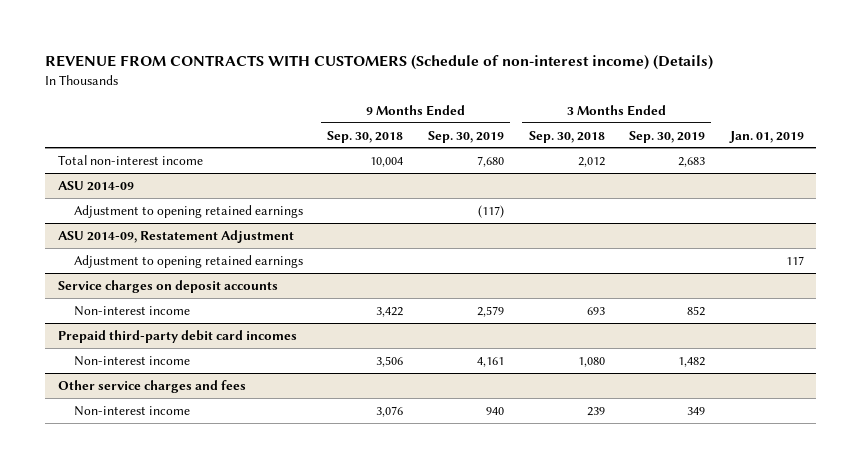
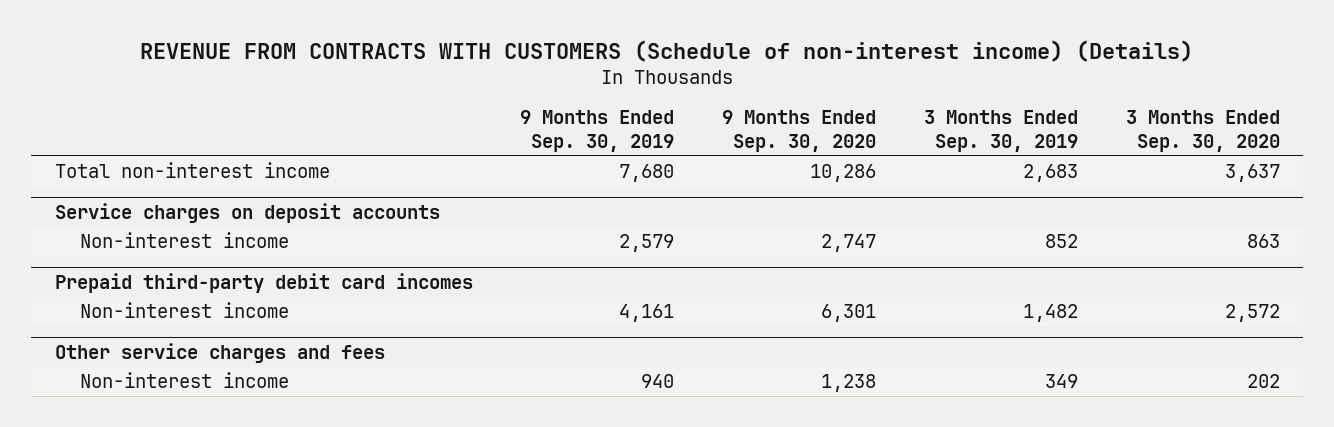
[327,130,404,143] Sep. 30, 2018 -> none
[528,130,605,143] Sep. 30, 2018 -> none
[728,130,804,143] Jan. 01, 2019 -> none
none -> [722,110,877,152] 9 Months Ended Sep. 30, 2020
none -> [1125,110,1280,152] 3 Months Ended Sep. 30, 2020
[57,180,134,191] ASU 2014-09 -> none
[73,204,303,218] Adjustment to opening retained earnings -> none
[57,229,294,243] ASU 2014-09, Restatement Adjustment -> none
[73,254,303,268] Adjustment to opening retained earnings -> none

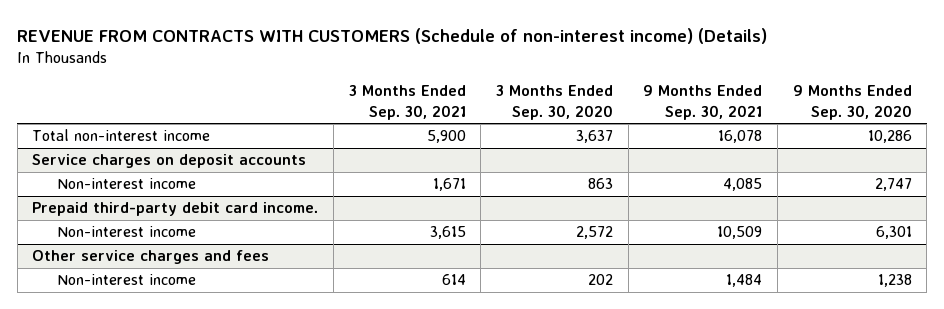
[520,110,675,152] 9 Months Ended Sep. 30, 2019 -> none
[923,110,1078,152] 3 Months Ended Sep. 30, 2019 -> none
none -> [348,85,466,120] 3 Months Ended Sep. 30, 2021
none -> [643,85,763,120] 9 Months Ended Sep. 30, 2021
[54,273,473,294] Prepaid third-party debit card incomes -> [32,202,319,217] Prepaid third-party debit card income.

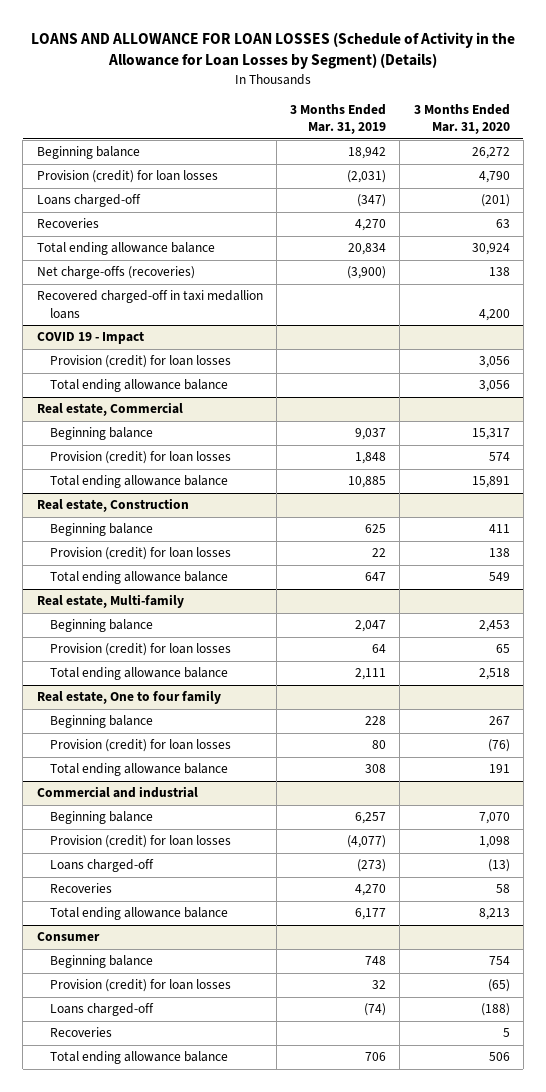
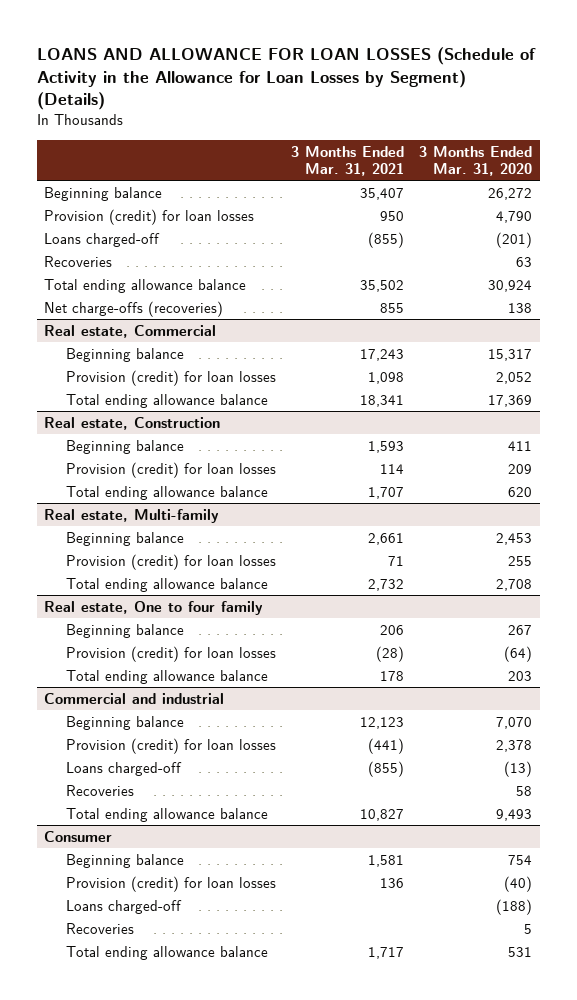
[290,103,387,135] 3 Months Ended Mar. 31, 2019 -> none
none -> [290,145,404,177] 3 Months Ended Mar. 31, 2021
[36,290,263,320] Recovered charged-off in taxi medallion loans -> none
[36,331,144,345] COVID 19 - Impact -> none
[49,355,231,369] Provision (credit) for loan losses -> none
[49,379,228,393] Total ending allowance balance -> none
[488,452,510,462] 574 -> [496,371,533,384] 2,052
[471,476,510,489] 15,891 -> [488,394,533,407] 17,369
[488,548,510,558] 138 -> [508,463,533,474] 209
[488,572,510,582] 549 -> [508,486,533,497] 620
[495,644,510,654] 65 -> [508,555,533,566] 255
[478,668,510,681] 2,518 -> [496,578,533,591] 2,708
[487,739,510,753] (76) -> [504,645,533,662] (64)
[488,764,510,774] 191 -> [508,670,533,681] 203
[478,836,510,849] 1,098 -> [496,739,533,752] 2,378
[478,908,510,921] 8,213 -> [496,808,533,821] 9,493
[487,979,510,993] (65) -> [504,875,533,892] (40)
[488,1052,510,1062] 506 -> [508,946,533,957] 531

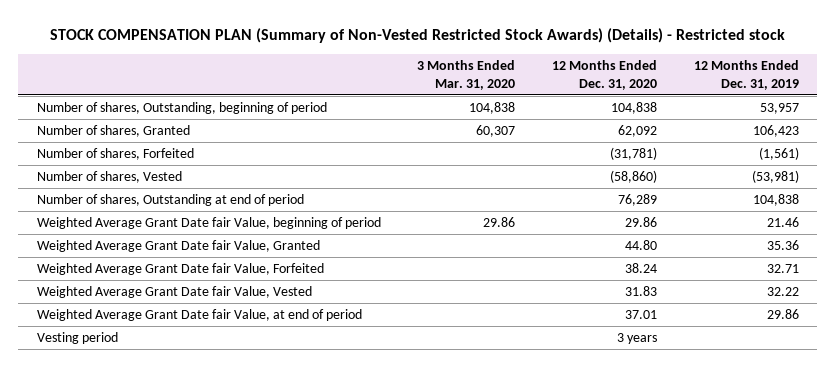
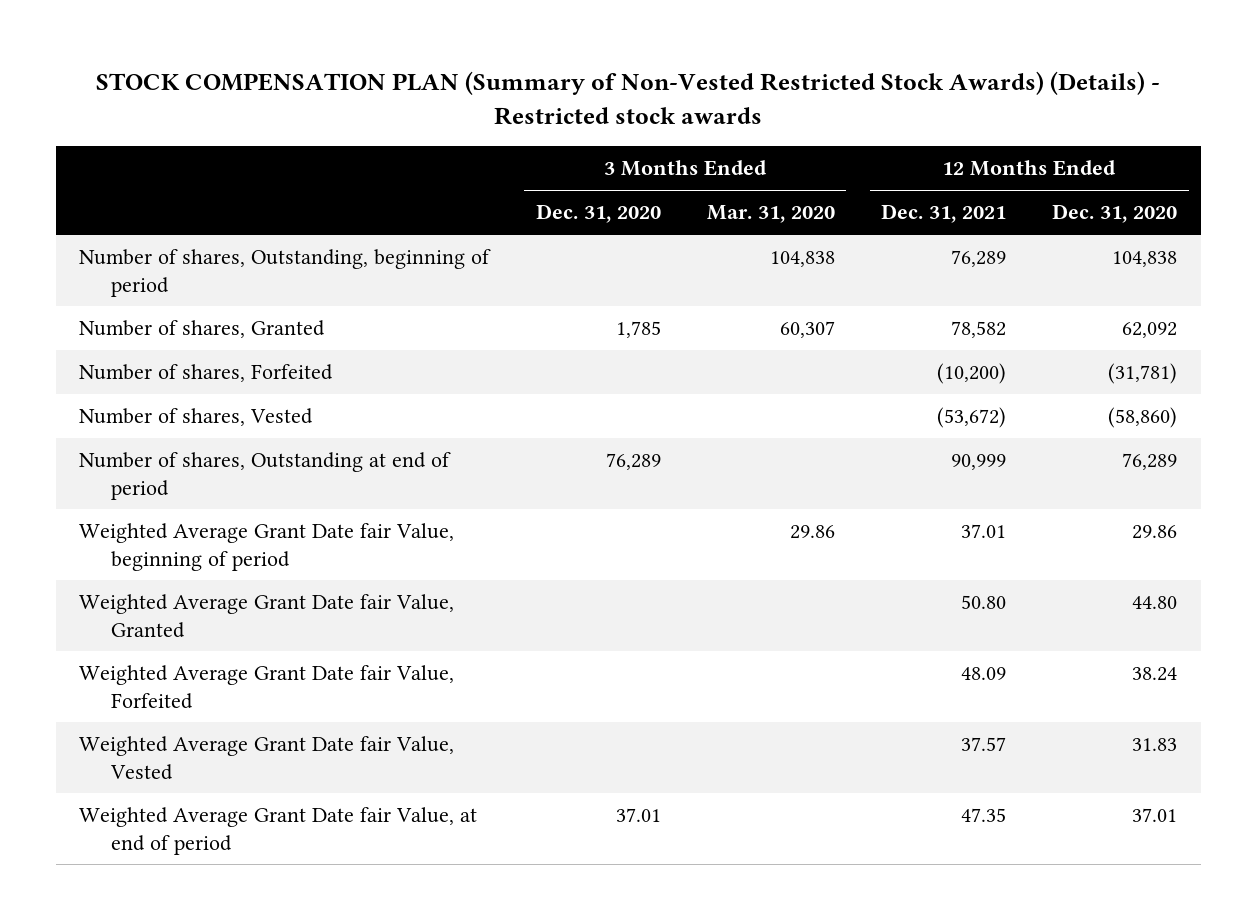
[49,27,785,43] STOCK COMPENSATION PLAN (Summary of Non-Vested Restricted Stock Awards) (Details) - Restricted stock -> [96,71,1161,126] STOCK COMPENSATION PLAN (Summary of Non-Vested Restricted Stock Awards) (Details) - Restricted stock awards
[693,60,799,90] 12 Months Ended Dec. 31, 2019 -> none
none -> [535,204,661,224] Dec. 31, 2020
none -> [881,204,1007,224] Dec. 31, 2021
[36,332,118,345] Vesting period -> none

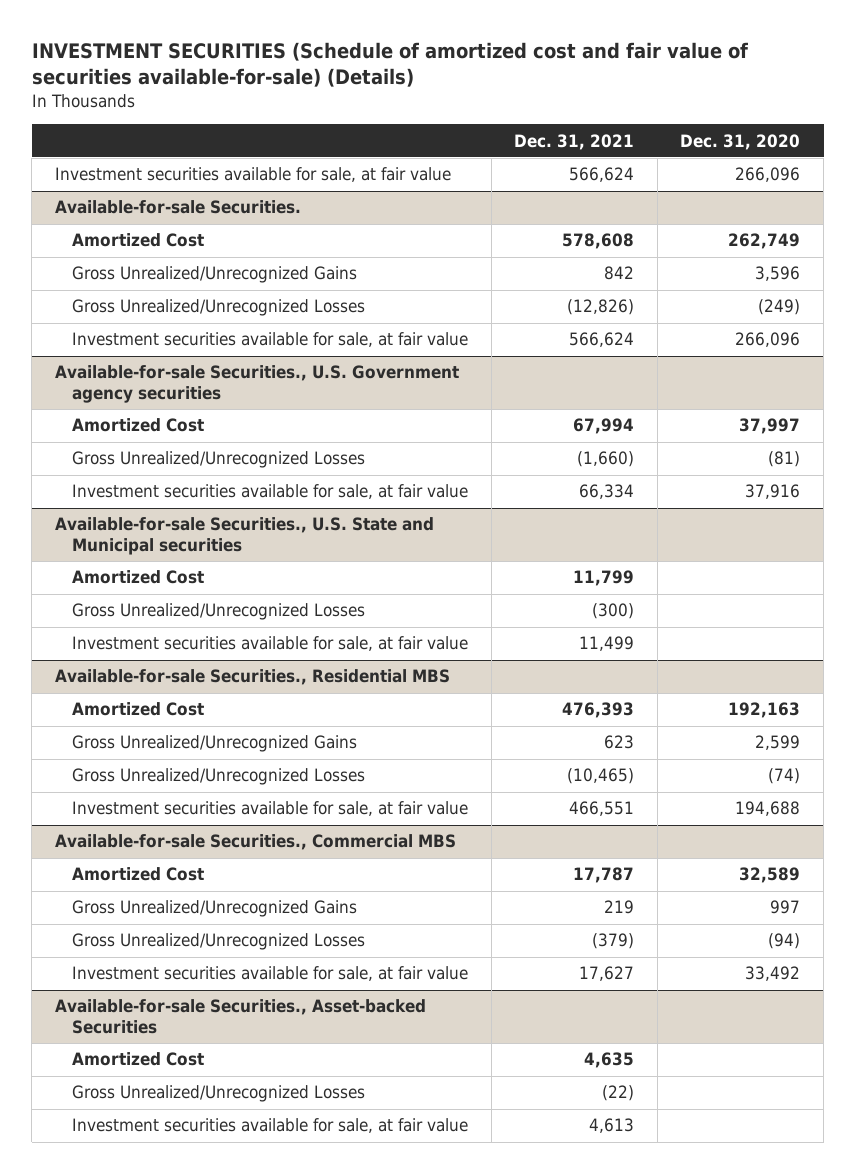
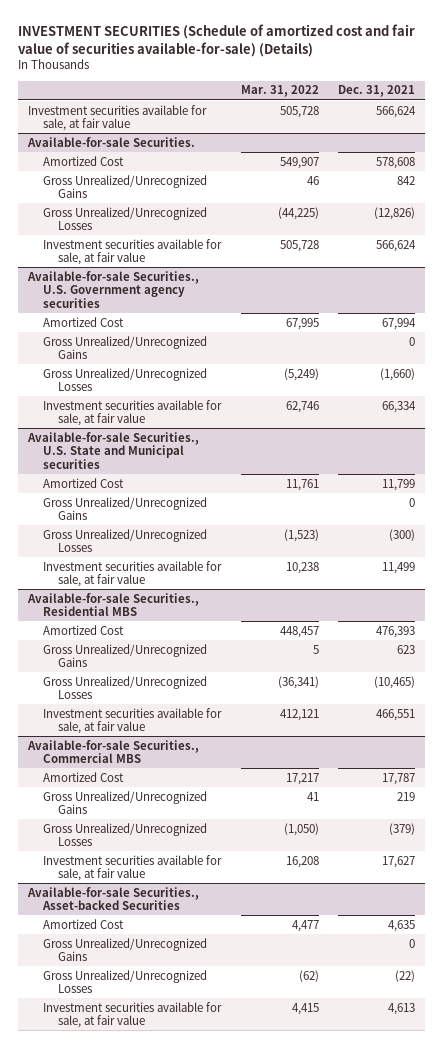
[680,133,801,150] Dec. 31, 2020 -> none
none -> [240,85,319,98] Mar. 31, 2022
none -> [42,335,207,360] Gross Unrealized/Unrecognized Gains
none -> [42,496,207,521] Gross Unrealized/Unrecognized Gains
none -> [42,937,207,962] Gross Unrealized/Unrecognized Gains

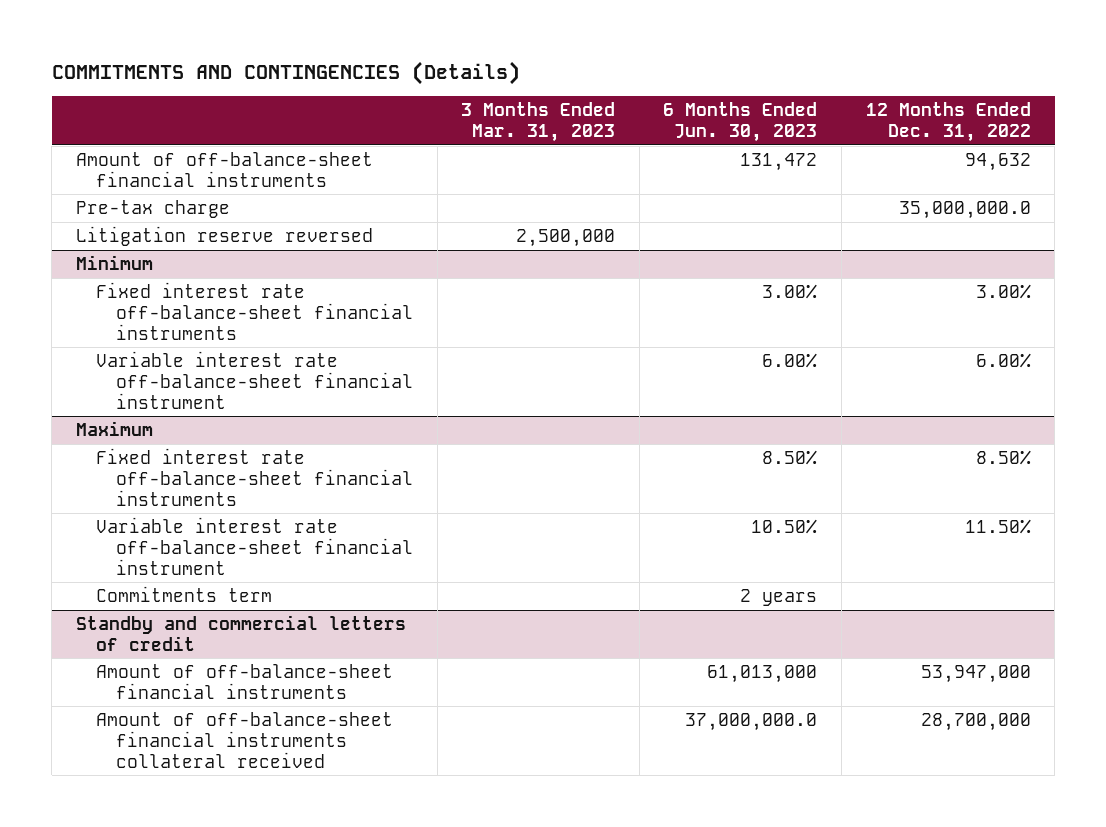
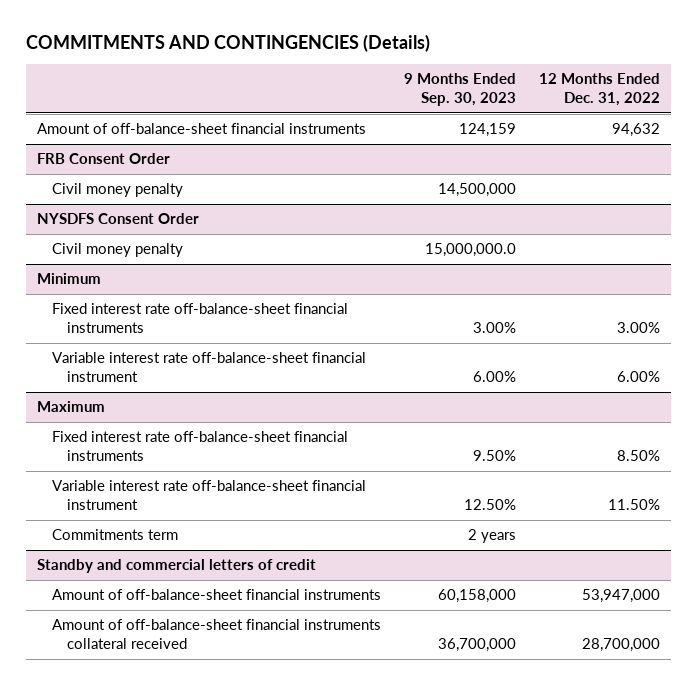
[461,102,616,142] 3 Months Ended Mar. 31, 2023 -> none
[663,102,818,142] 6 Months Ended Jun. 30, 2023 -> none
none -> [404,73,517,107] 9 Months Ended Sep. 30, 2023
[75,199,230,218] Pre-tax charge -> none
[75,225,373,246] Litigation reserve reversed -> none
none -> [37,153,171,165] FRB Consent Order
none -> [52,183,184,198] Civil money penalty
none -> [37,213,200,225] NYSDFS Consent Order
none -> [52,243,184,258] Civil money penalty

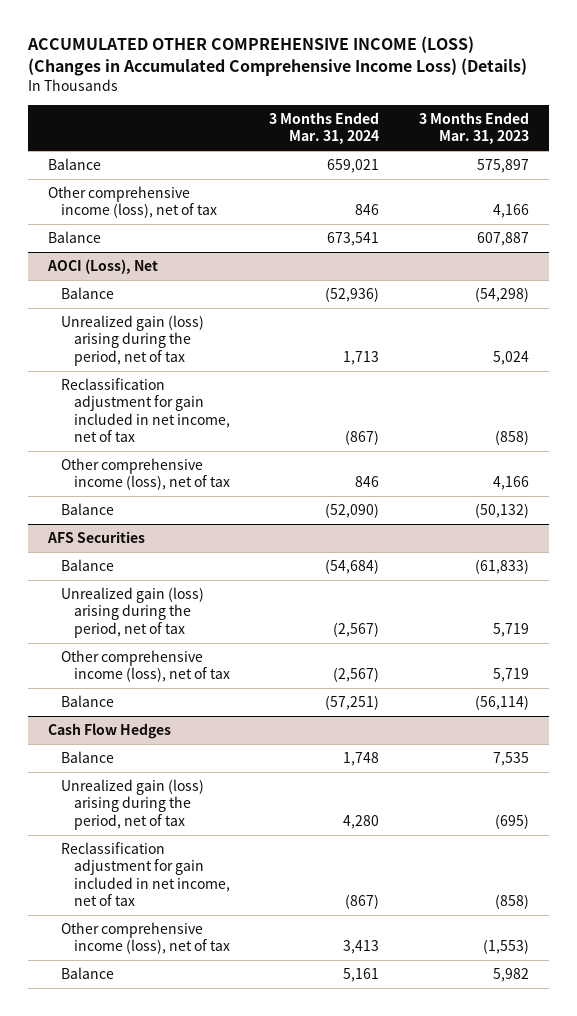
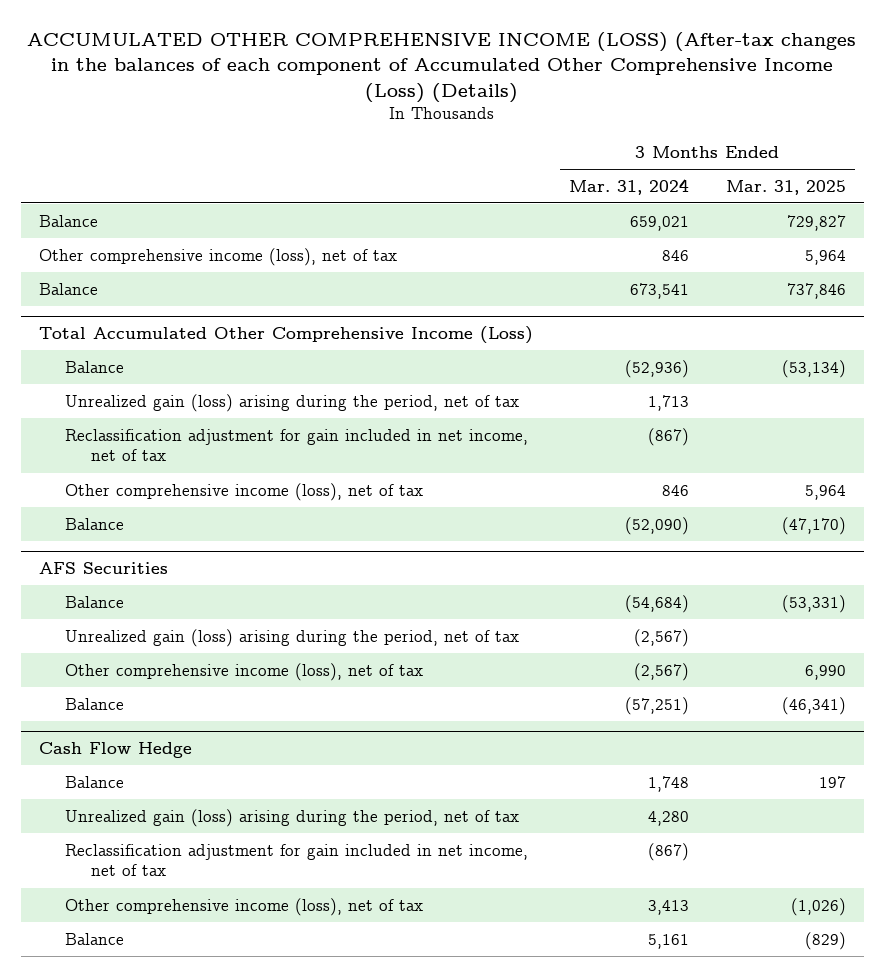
[27,35,528,76] ACCUMULATED OTHER COMPREHENSIVE INCOME (LOSS) (Changes in Accumulated Comprehensive Income Loss) (Details) -> [27,32,857,103] ACCUMULATED OTHER COMPREHENSIVE INCOME (LOSS) (After-tax changes in the balances of each component of Accumulated Other Comprehensive Income (Loss) (Details)
[419,111,530,145] 3 Months Ended Mar. 31, 2023 -> none
none -> [725,179,846,195] Mar. 31, 2025
[46,259,158,275] AOCI (Loss), Net -> [38,325,533,344] Total Accumulated Other Comprehensive Income (Loss)
[47,723,171,740] Cash Flow Hedges -> [38,741,192,758] Cash Flow Hedge

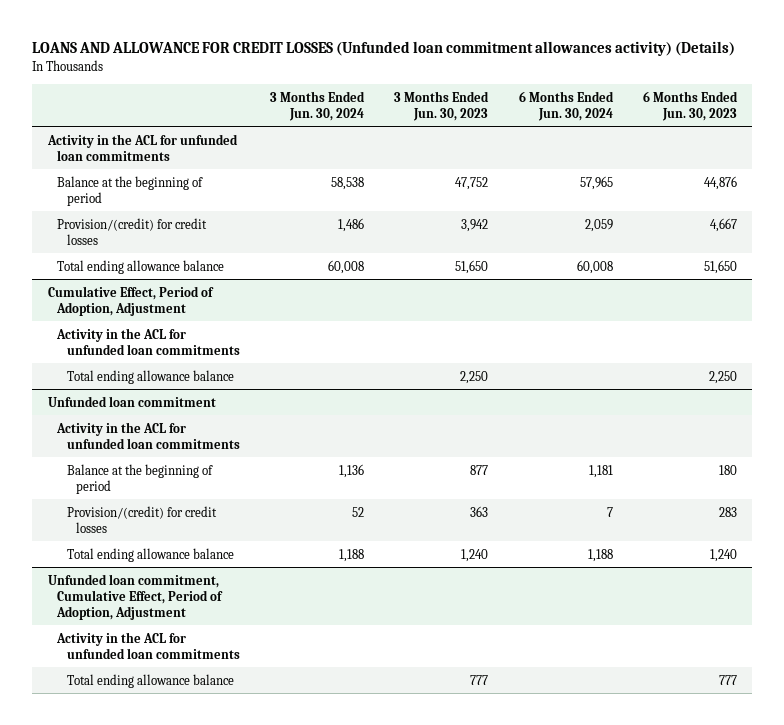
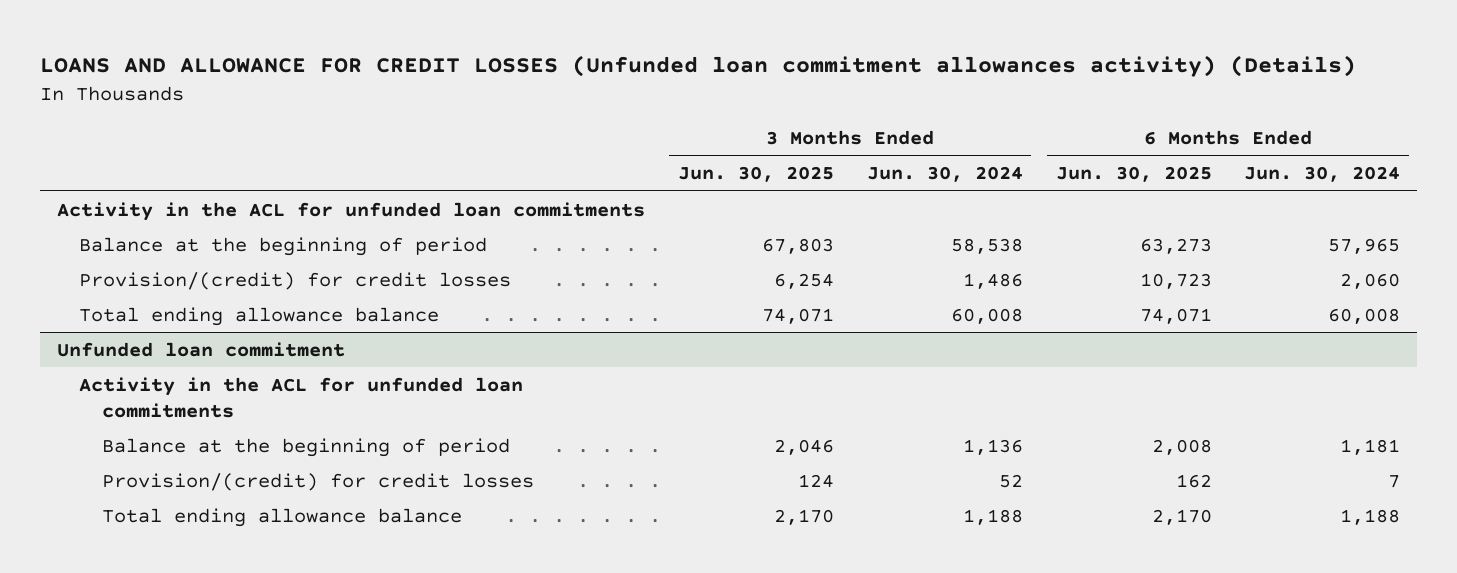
[394,90,490,121] 3 Months Ended Jun. 30, 2023 -> none
[642,90,738,121] 6 Months Ended Jun. 30, 2023 -> none
none -> [677,166,834,183] Jun. 30, 2025
none -> [1055,166,1212,183] Jun. 30, 2025
[584,218,613,232] 2,059 -> [1340,272,1401,289] 2,060
[47,285,214,316] Cumulative Effect, Period of Adoption, Adjustment -> none
[56,327,240,355] Activity in the ACL for unfunded loan commitments -> none
[66,369,234,384] Total ending allowance balance -> none
[47,573,224,620] Unfunded loan commitment, Cumulative Effect, Period of Adoption, Adjustment -> none
[56,631,240,659] Activity in the ACL for unfunded loan commitments -> none
[66,673,234,688] Total ending allowance balance -> none

